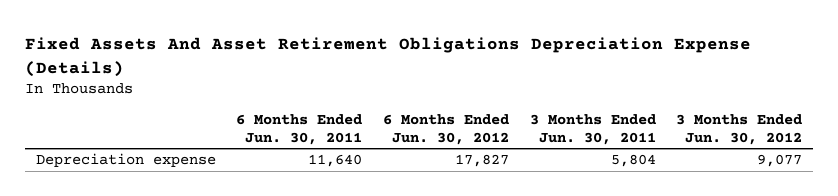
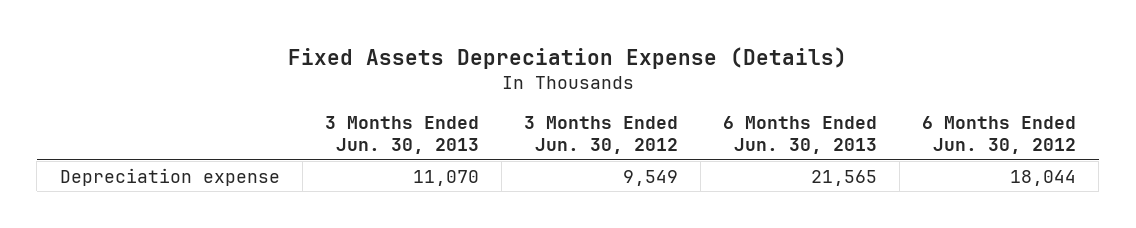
[25,37,752,77] Fixed Assets And Asset Retirement Obligations Depreciation Expense (Details) -> [287,47,847,70] Fixed Assets Depreciation Expense (Details)
[236,113,363,145] 6 Months Ended Jun. 30, 2011 -> none
[529,113,656,145] 3 Months Ended Jun. 30, 2011 -> none
none -> [324,115,479,155] 3 Months Ended Jun. 30, 2013
none -> [723,115,878,155] 6 Months Ended Jun. 30, 2013
[455,154,510,168] 17,827 -> [1010,169,1077,186] 18,044
[757,154,803,168] 9,077 -> [622,169,678,186] 9,549

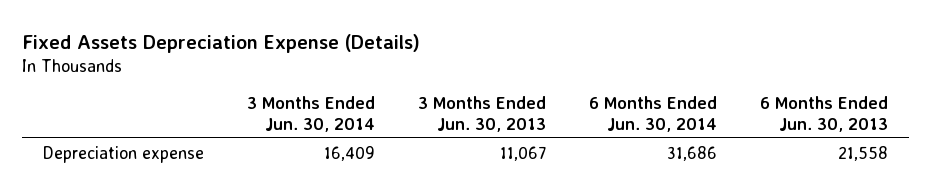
[523,115,678,155] 3 Months Ended Jun. 30, 2012 -> none
[922,115,1077,155] 6 Months Ended Jun. 30, 2012 -> none
none -> [247,95,376,133] 3 Months Ended Jun. 30, 2014
none -> [588,95,717,133] 6 Months Ended Jun. 30, 2014
[412,169,479,186] 11,070 -> [499,145,546,161] 11,067
[811,169,878,186] 21,565 -> [837,145,888,161] 21,558

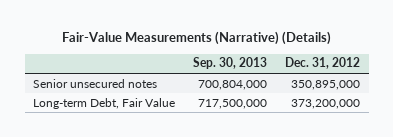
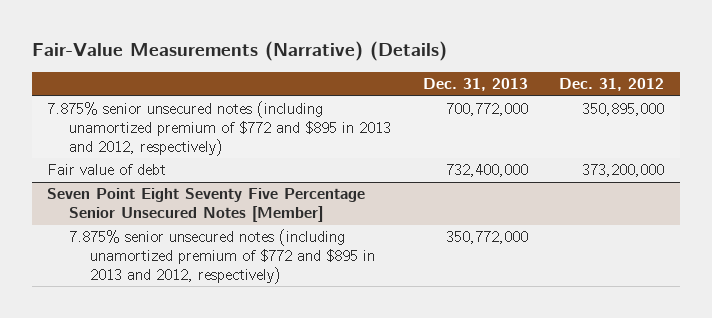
[193,57,268,70] Sep. 30, 2013 -> none
none -> [422,78,528,92] Dec. 31, 2013
[33,78,158,88] Senior unsecured notes -> [47,101,391,156] 7.875% senior unsecured notes (including unamortized premium of $772 and $895 in 2013 and 2012, respectively)
[33,97,176,109] Long-term Debt, Fair Value -> [47,164,167,176] Fair value of debt
none -> [47,188,366,223] Seven Point Eight Seventy Five Percentage Senior Unsecured Notes [Member]
none -> [68,229,375,284] 7.875% senior unsecured notes (including unamortized premium of $772 and $895 in 2013 and 2012, respectively)

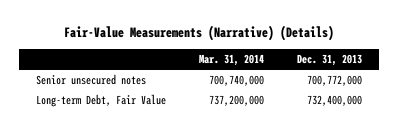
[559,78,665,92] Dec. 31, 2012 -> none
none -> [198,54,264,67] Mar. 31, 2014
[47,188,366,223] Seven Point Eight Seventy Five Percentage Senior Unsecured Notes [Member] -> none
[68,229,375,284] 7.875% senior unsecured notes (including unamortized premium of $772 and $895 in 2013 and 2012, respectively) -> none
[47,101,391,156] 7.875% senior unsecured notes (including unamortized premium of $772 and $895 in 2013 and 2012, respectively) -> [35,74,146,86] Senior unsecured notes
[47,164,167,176] Fair value of debt -> [35,94,166,108] Long-term Debt, Fair Value

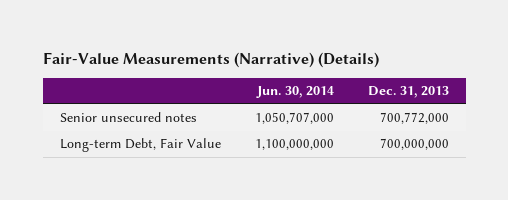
[198,54,264,67] Mar. 31, 2014 -> none
none -> [255,86,334,99] Jun. 30, 2014
[307,95,363,107] 732,400,000 -> [379,138,449,151] 700,000,000

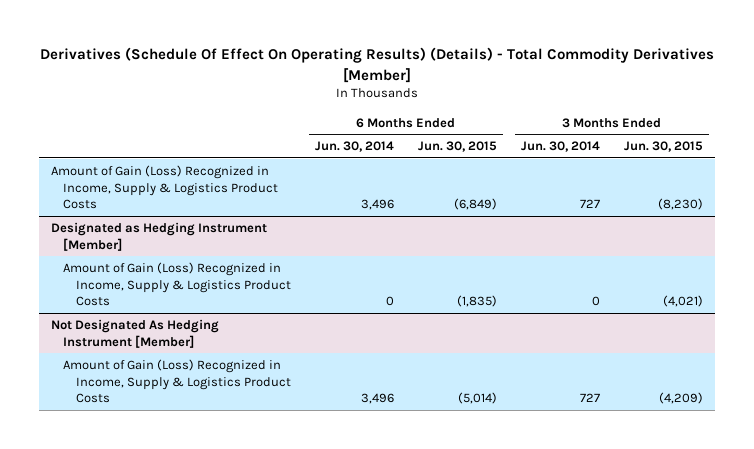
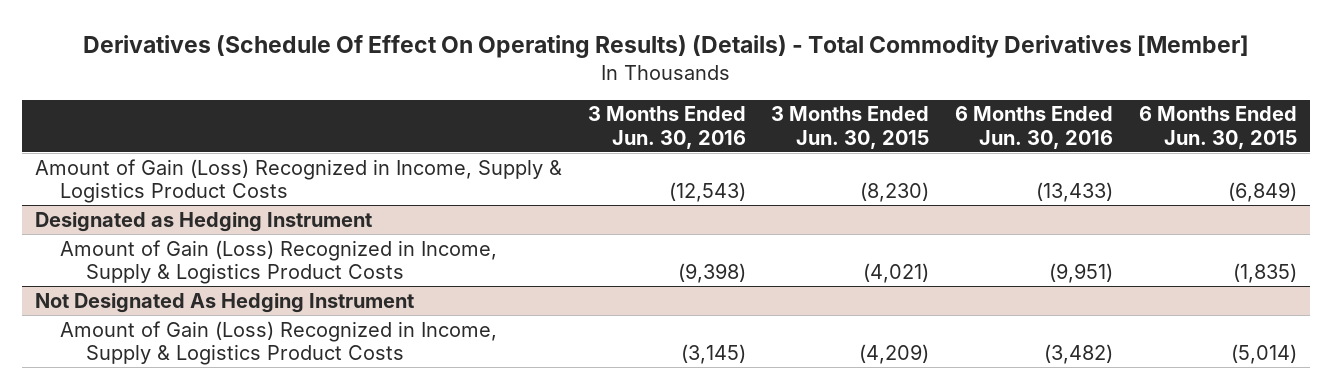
[314,141,394,153] Jun. 30, 2014 -> none
[520,141,600,153] Jun. 30, 2014 -> none
none -> [587,106,746,149] 3 Months Ended Jun. 30, 2016
none -> [955,106,1114,149] 6 Months Ended Jun. 30, 2016
[51,221,268,251] Designated as Hedging Instrument [Member] -> [34,211,372,232] Designated as Hedging Instrument
[51,318,220,348] Not Designated As Hedging Instrument [Member] -> [34,292,414,313] Not Designated As Hedging Instrument

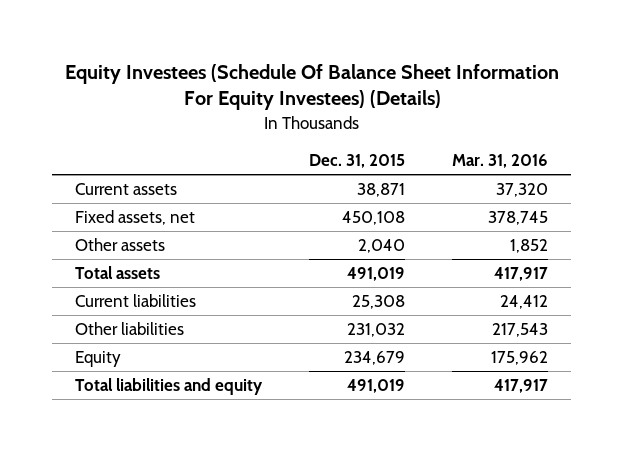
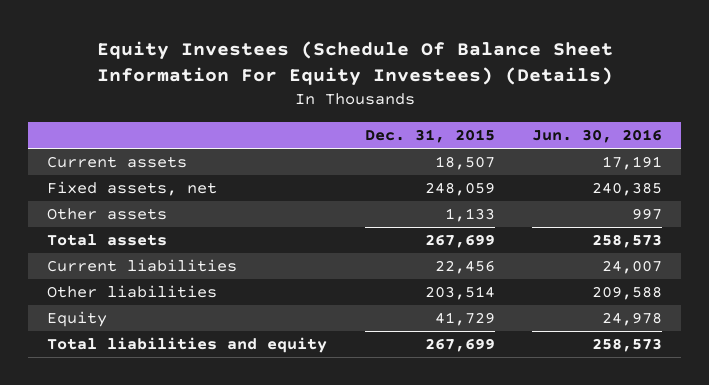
[451,154,548,169] Mar. 31, 2016 -> none
none -> [532,128,663,143] Jun. 30, 2016
[357,183,406,198] 38,871 -> [434,156,495,171] 18,507
[342,211,406,226] 450,108 -> [424,182,495,197] 248,059
[358,239,406,254] 2,040 -> [444,208,495,223] 1,133
[347,267,406,282] 491,019 -> [424,234,495,249] 267,699
[352,295,406,310] 25,308 -> [434,260,495,275] 22,456
[347,323,406,338] 231,032 -> [424,286,495,301] 203,514
[344,351,406,366] 234,679 -> [434,312,495,327] 41,729
[347,379,406,394] 491,019 -> [424,338,495,353] 267,699

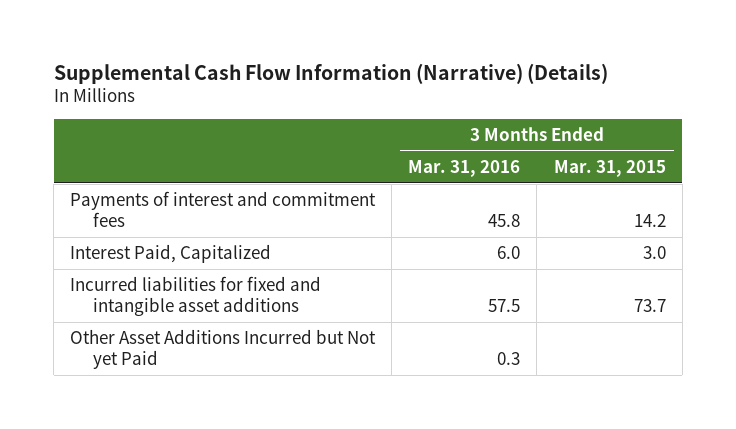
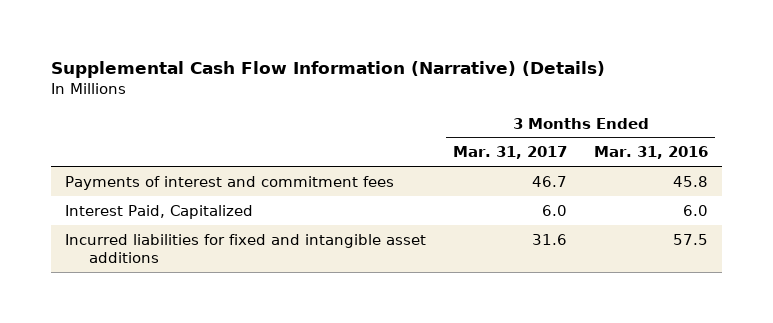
[553,159,666,177] Mar. 31, 2015 -> none
none -> [453,146,568,160] Mar. 31, 2017
[70,328,377,369] Other Asset Additions Incurred but Not yet Paid -> none

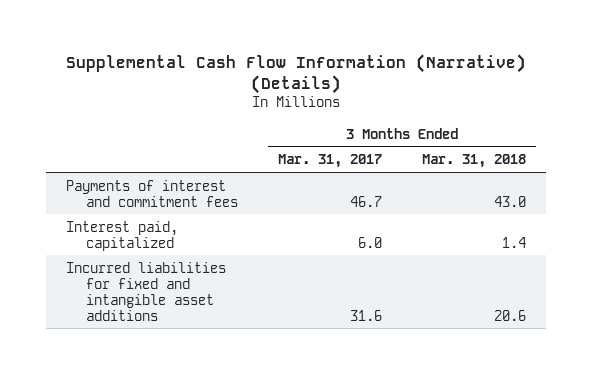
[594,146,709,160] Mar. 31, 2016 -> none
none -> [422,154,527,169] Mar. 31, 2018
[64,204,253,219] Interest Paid, Capitalized -> [66,220,179,251] Interest paid, capitalized

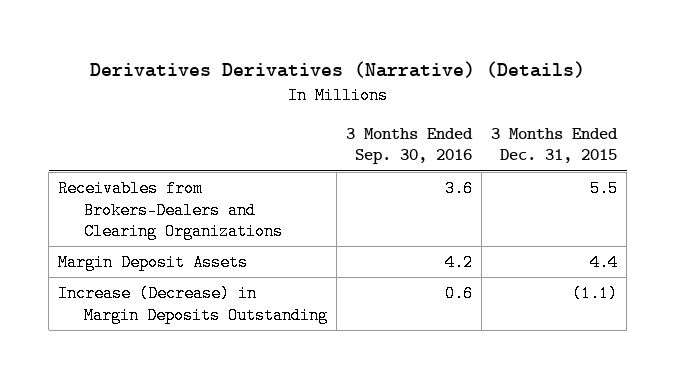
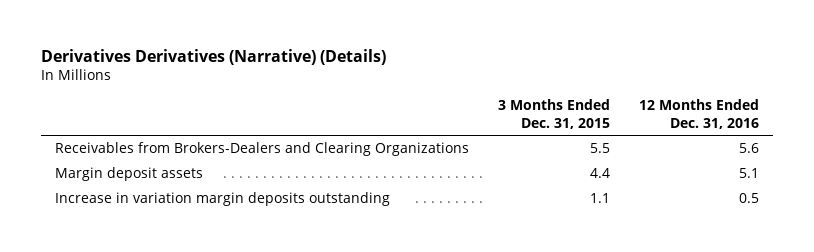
[346,127,474,165] 3 Months Ended Sep. 30, 2016 -> none
none -> [638,99,759,129] 12 Months Ended Dec. 31, 2016
[58,254,249,272] Margin Deposit Assets -> [55,167,204,182] Margin deposit assets
[58,285,329,324] Increase (Decrease) in Margin Deposits Outstanding -> [55,192,391,207] Increase in variation margin deposits outstanding
[572,285,619,303] (1.1) -> [589,193,610,204] 1.1

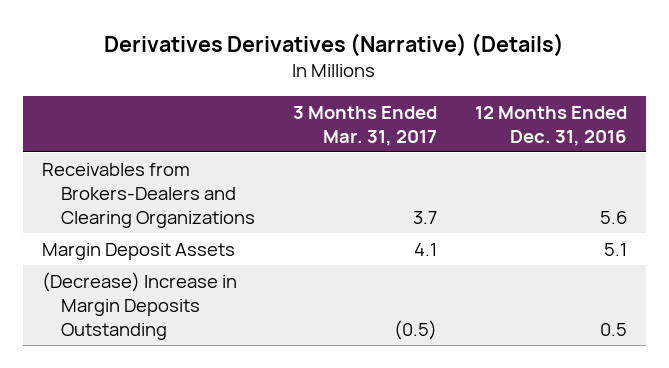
[497,99,610,129] 3 Months Ended Dec. 31, 2015 -> none
none -> [292,105,437,146] 3 Months Ended Mar. 31, 2017
[55,167,204,182] Margin deposit assets -> [42,242,236,260] Margin Deposit Assets
[55,192,391,207] Increase in variation margin deposits outstanding -> [42,271,238,340] (Decrease) Increase in Margin Deposits Outstanding

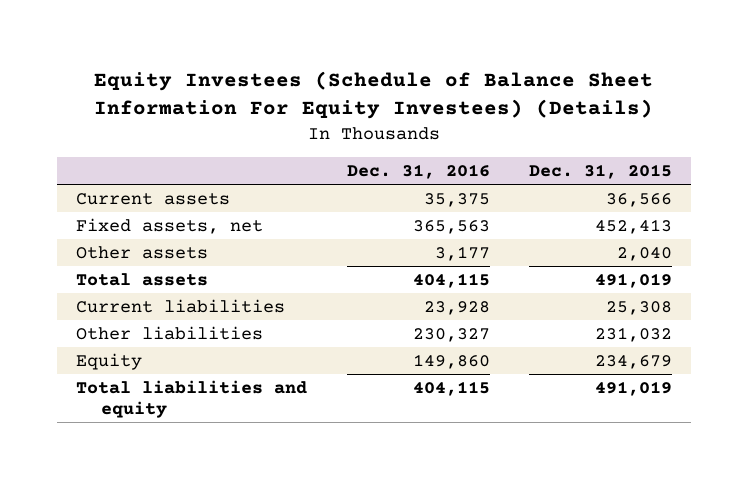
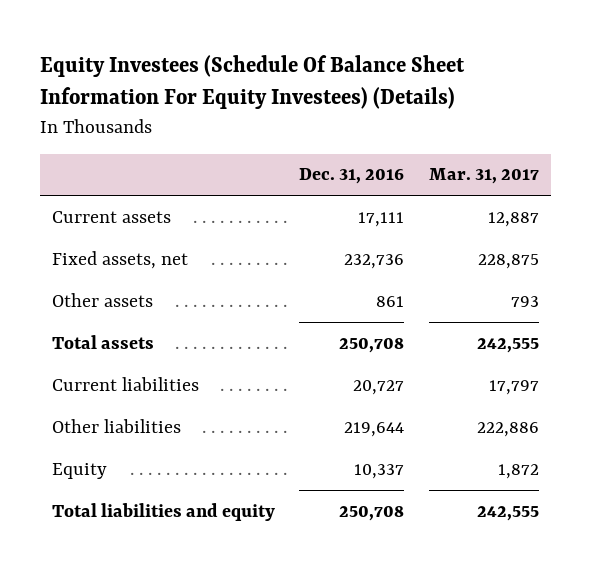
[94,70,654,120] Equity Investees (Schedule of Balance Sheet Information For Equity Investees) (Details) -> [39,55,465,110] Equity Investees (Schedule Of Balance Sheet Information For Equity Investees) (Details)
[528,164,672,180] Dec. 31, 2015 -> none
none -> [428,168,539,185] Mar. 31, 2017
[423,192,490,207] 35,375 -> [358,211,405,227] 17,111
[412,219,490,234] 365,563 -> [344,253,405,269] 232,736
[434,245,490,261] 3,177 -> [376,295,405,307] 861
[412,272,490,288] 404,115 -> [339,337,405,353] 250,708
[423,300,490,315] 23,928 -> [353,379,405,395] 20,727
[412,327,490,342] 230,327 -> [344,421,405,437] 219,644
[412,353,490,369] 149,860 -> [354,463,405,479] 10,337
[412,380,490,396] 404,115 -> [339,505,405,521] 250,708

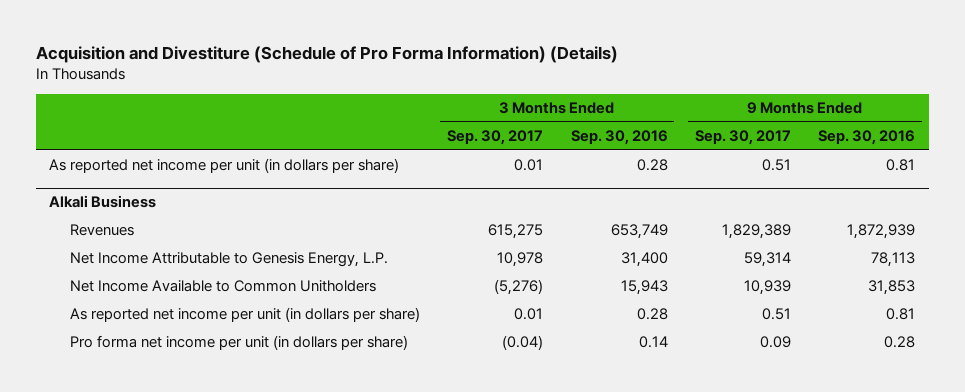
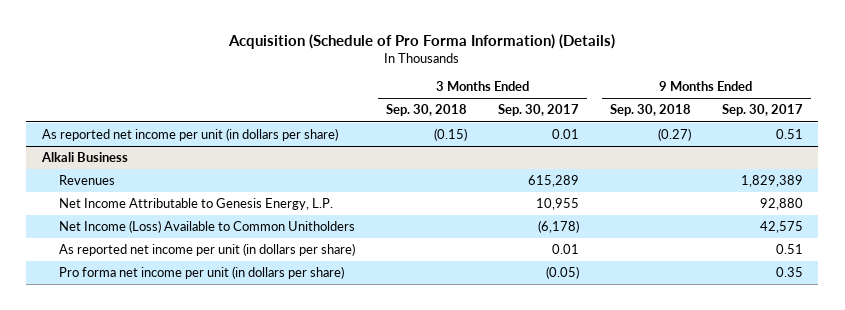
[35,45,618,63] Acquisition and Divestiture (Schedule of Pro Forma Information) (Details) -> [228,33,616,49] Acquisition (Schedule of Pro Forma Information) (Details)
[570,129,668,145] Sep. 30, 2016 -> none
[818,129,916,145] Sep. 30, 2016 -> none
none -> [386,104,468,117] Sep. 30, 2018
none -> [609,104,691,117] Sep. 30, 2018
[488,224,544,240] 615,275 -> [528,175,580,188] 615,289
[497,252,544,268] 10,978 -> [536,198,580,211] 10,955
[743,252,791,268] 59,314 -> [759,198,803,211] 92,880
[69,280,376,293] Net Income Available to Common Unitholders -> [59,220,356,234] Net Income (Loss) Available to Common Unitholders
[494,279,544,296] (5,276) -> [538,220,580,234] (6,178)
[743,280,791,296] 10,939 -> [759,221,803,234] 42,575
[502,335,544,351] (0.04) -> [546,266,580,280] (0.05)
[759,336,791,349] 0.09 -> [775,267,803,278] 0.35

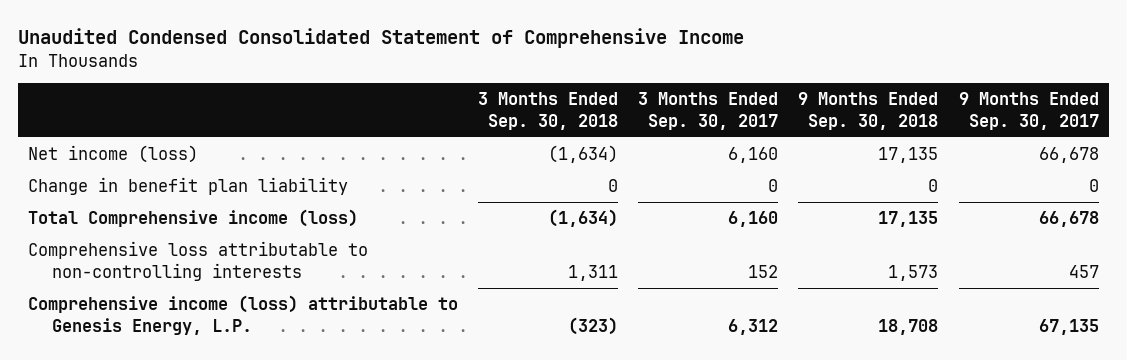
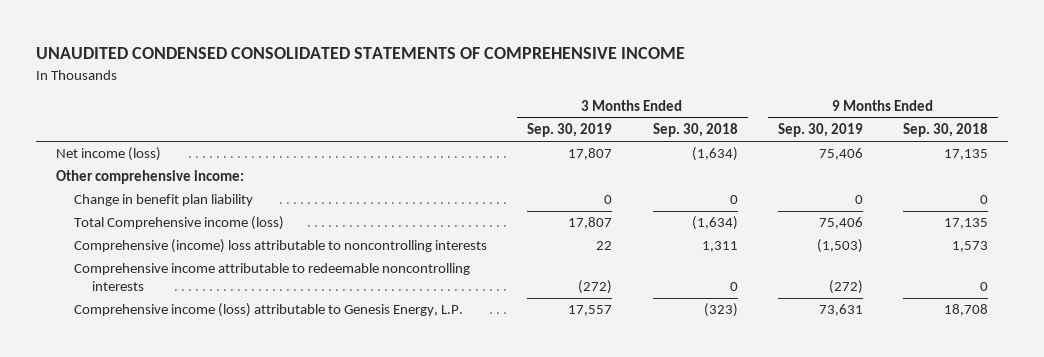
[18,28,745,49] Unaudited Condensed Consolidated Statement of Comprehensive Income -> [35,47,685,60] UNAUDITED CONDENSED CONSOLIDATED STATEMENTS OF COMPREHENSIVE INCOME
[638,92,779,130] 3 Months Ended Sep. 30, 2017 -> none
[958,92,1099,130] 9 Months Ended Sep. 30, 2017 -> none
none -> [527,123,613,138] Sep. 30, 2019
none -> [777,123,863,138] Sep. 30, 2019
none -> [56,170,245,185] Other comprehensive income:
[28,241,369,281] Comprehensive loss attributable to non-controlling interests -> [74,239,488,254] Comprehensive (income) loss attributable to noncontrolling interests
none -> [74,263,471,291] Comprehensive income attributable to redeemable noncontrolling interests

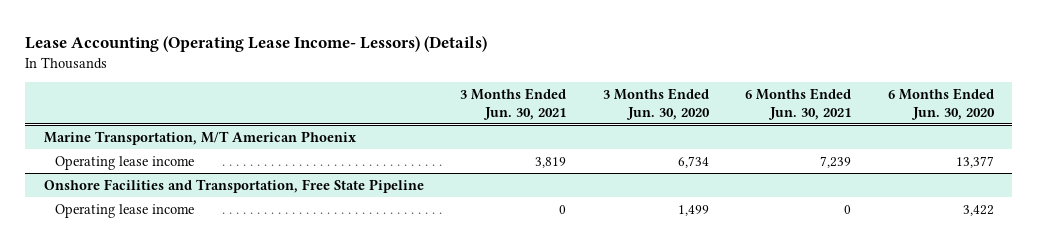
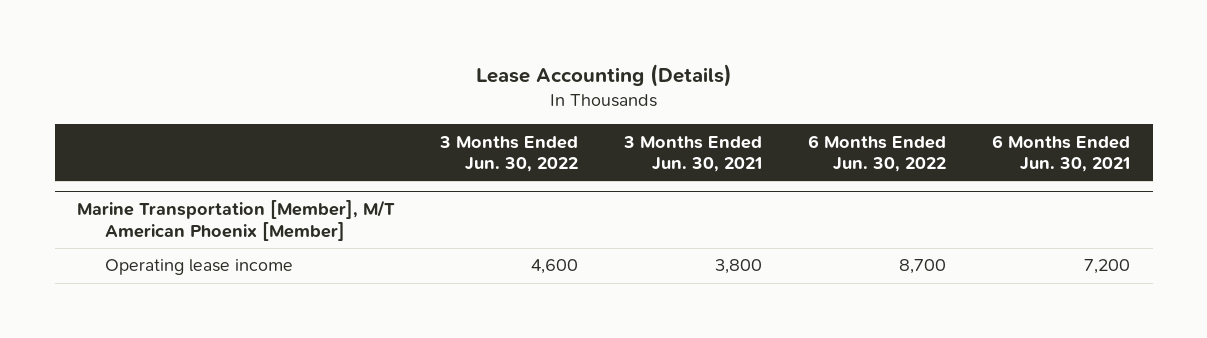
[25,35,488,52] Lease Accounting (Operating Lease Income- Lessors) (Details) -> [475,64,732,88] Lease Accounting (Details)
[602,88,710,120] 3 Months Ended Jun. 30, 2020 -> none
[887,88,995,120] 6 Months Ended Jun. 30, 2020 -> none
none -> [439,135,579,173] 3 Months Ended Jun. 30, 2022
none -> [807,134,946,173] 6 Months Ended Jun. 30, 2022
[43,178,424,193] Onshore Facilities and Transportation, Free State Pipeline -> none
[55,203,195,218] Operating lease income -> none
[43,130,356,145] Marine Transportation, M/T American Phoenix -> [77,200,396,241] Marine Transportation [Member], M/T American Phoenix [Member]
[535,156,567,168] 3,819 -> [715,259,763,275] 3,800
[820,155,852,168] 7,239 -> [1083,259,1130,275] 7,200

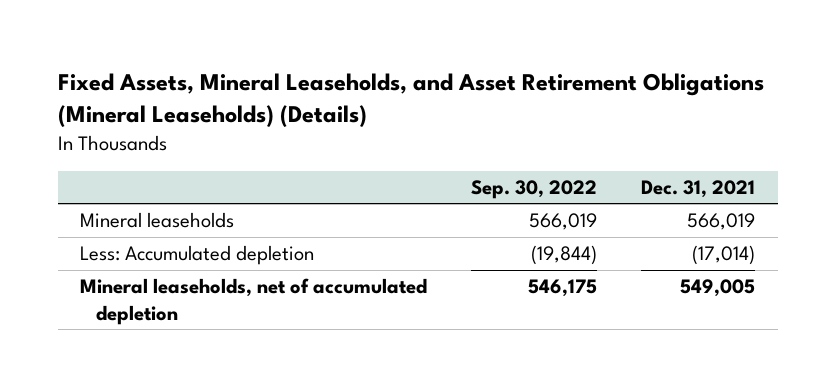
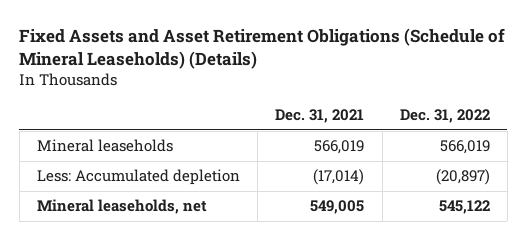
[57,72,764,127] Fixed Assets, Mineral Leaseholds, and Asset Retirement Obligations (Mineral Leaseholds) (Details) -> [19,28,506,70] Fixed Assets and Asset Retirement Obligations (Schedule of Mineral Leaseholds) (Details)
[471,179,598,199] Sep. 30, 2022 -> none
none -> [399,109,490,124] Dec. 31, 2022
[79,278,427,325] Mineral leaseholds, net of accumulated depletion -> [37,199,208,215] Mineral leaseholds, net

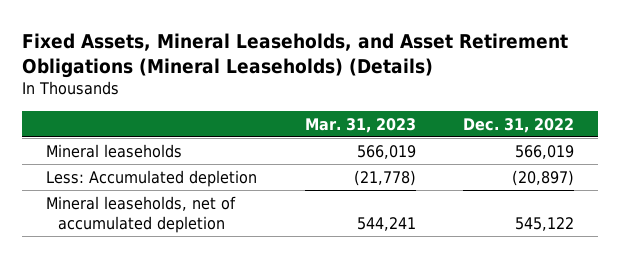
[19,28,506,70] Fixed Assets and Asset Retirement Obligations (Schedule of Mineral Leaseholds) (Details) -> [22,32,569,78] Fixed Assets, Mineral Leaseholds, and Asset Retirement Obligations (Mineral Leaseholds) (Details)
[275,109,365,124] Dec. 31, 2021 -> none
none -> [304,117,416,133] Mar. 31, 2023
[37,199,208,215] Mineral leaseholds, net -> [46,195,237,233] Mineral leaseholds, net of accumulated depletion

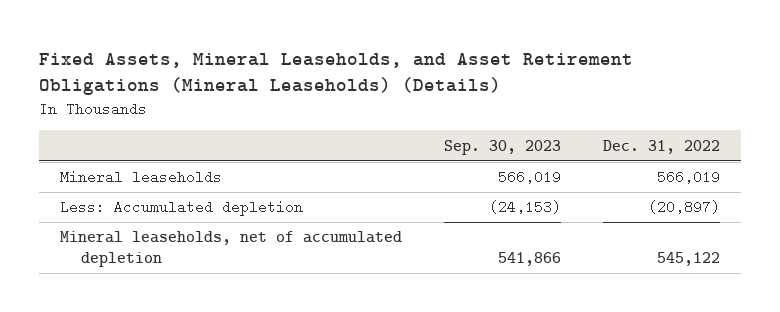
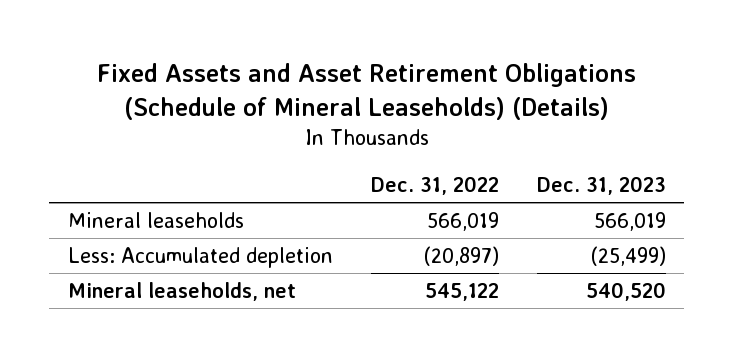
[38,52,633,96] Fixed Assets, Mineral Leaseholds, and Asset Retirement Obligations (Mineral Leaseholds) (Details) -> [96,63,636,120] Fixed Assets and Asset Retirement Obligations (Schedule of Mineral Leaseholds) (Details)
[444,139,562,155] Sep. 30, 2023 -> none
none -> [536,175,666,195] Dec. 31, 2023
[59,231,402,268] Mineral leaseholds, net of accumulated depletion -> [67,282,296,302] Mineral leaseholds, net

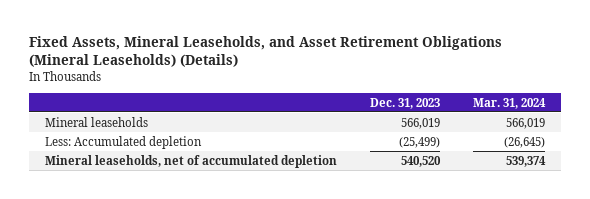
[96,63,636,120] Fixed Assets and Asset Retirement Obligations (Schedule of Mineral Leaseholds) (Details) -> [29,36,503,68] Fixed Assets, Mineral Leaseholds, and Asset Retirement Obligations (Mineral Leaseholds) (Details)
[370,175,499,195] Dec. 31, 2022 -> none
none -> [472,97,546,109] Mar. 31, 2024
[67,282,296,302] Mineral leaseholds, net -> [45,154,338,168] Mineral leaseholds, net of accumulated depletion

